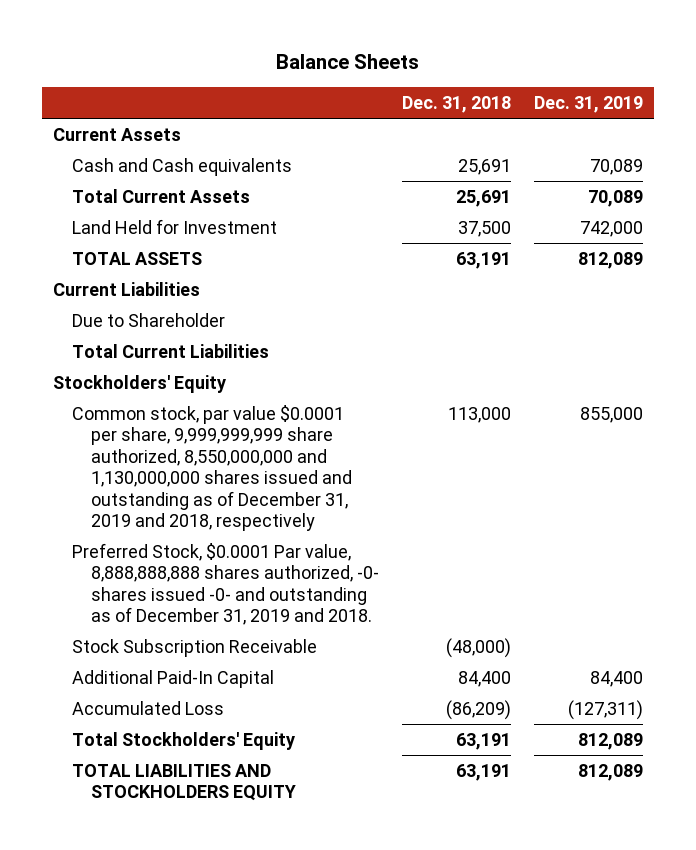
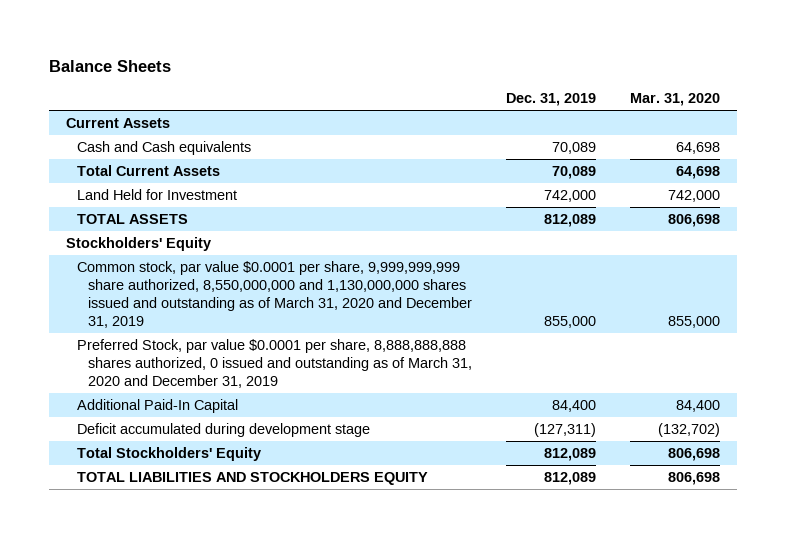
[401,95,511,113] Dec. 31, 2018 -> none
none -> [629,93,720,107] Mar. 31, 2020
[52,281,200,296] Current Liabilities -> none
[72,312,226,327] Due to Shareholder -> none
[72,343,270,358] Total Current Liabilities -> none
[72,638,318,657] Stock Subscription Receivable -> none
[72,404,353,532] Common stock, par value $0.0001 per share, 9,999,999,999 share authorized, 8,550,000,000 and 1,130,000,000 shares issued and outstanding as of December 31, 2019 and 2018, respectively -> [76,260,472,329] Common stock, par value $0.0001 per share, 9,999,999,999 share authorized, 8,550,000,000 and 1,130,000,000 shares issued and outstanding as of March 31, 2020 and December 31, 2019
[72,542,380,626] Preferred Stock, $0.0001 Par value, 8,888,888,888 shares authorized, -0- shares issued -0- and outstanding as of December 31, 2019 and 2018. -> [76,338,472,389] Preferred Stock, par value $0.0001 per share, 8,888,888,888 shares authorized, 0 issued and outstanding as of March 31, 2020 and December 31, 2019
[72,700,225,715] Accumulated Loss -> [76,422,370,437] Deficit accumulated during development stage

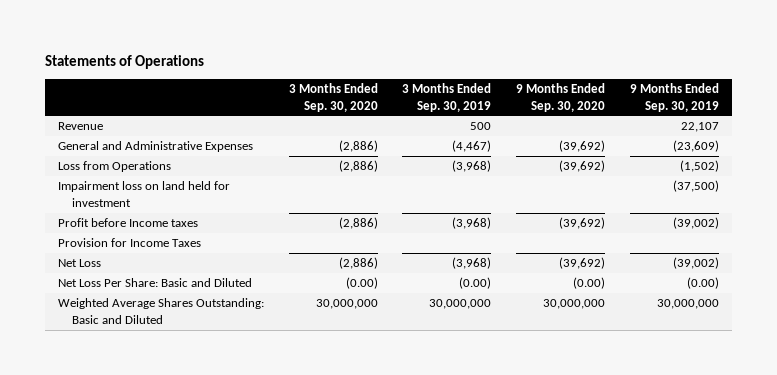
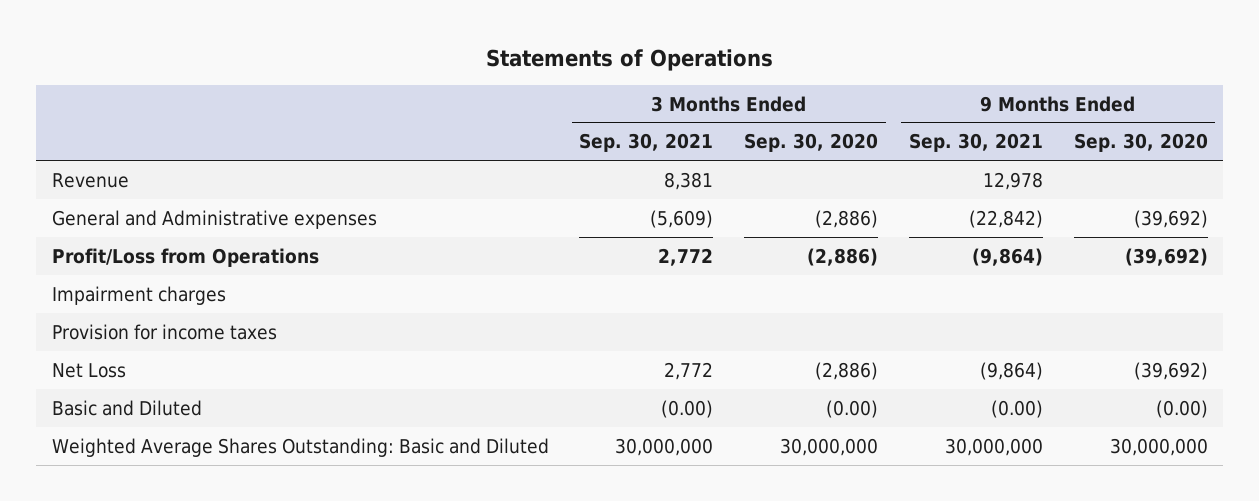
[402,83,492,112] 3 Months Ended Sep. 30, 2019 -> none
[630,83,720,112] 9 Months Ended Sep. 30, 2019 -> none
none -> [579,133,714,153] Sep. 30, 2021
none -> [908,133,1043,153] Sep. 30, 2021
[57,181,230,207] Impairment loss on land held for investment -> none
[57,218,198,228] Profit before Income taxes -> none
[57,141,253,153] General and Administrative Expenses -> [51,209,377,229] General and Administrative expenses
[57,161,171,173] Loss from Operations -> [51,247,319,267] Profit/Loss from Operations
none -> [51,285,226,305] Impairment charges
[57,238,201,248] Provision for Income Taxes -> [51,323,277,340] Provision for income taxes
[57,278,252,288] Net Loss Per Share: Basic and Diluted -> [51,399,202,416] Basic and Diluted

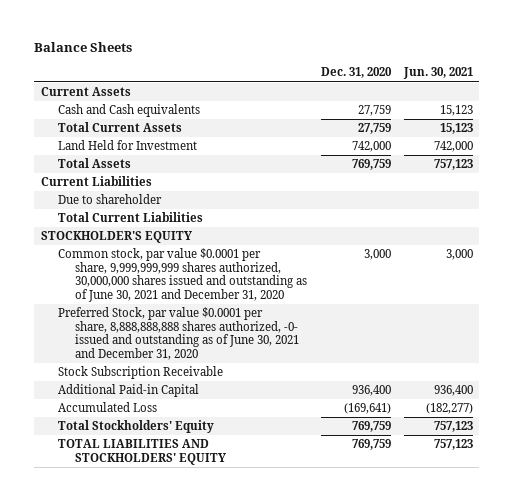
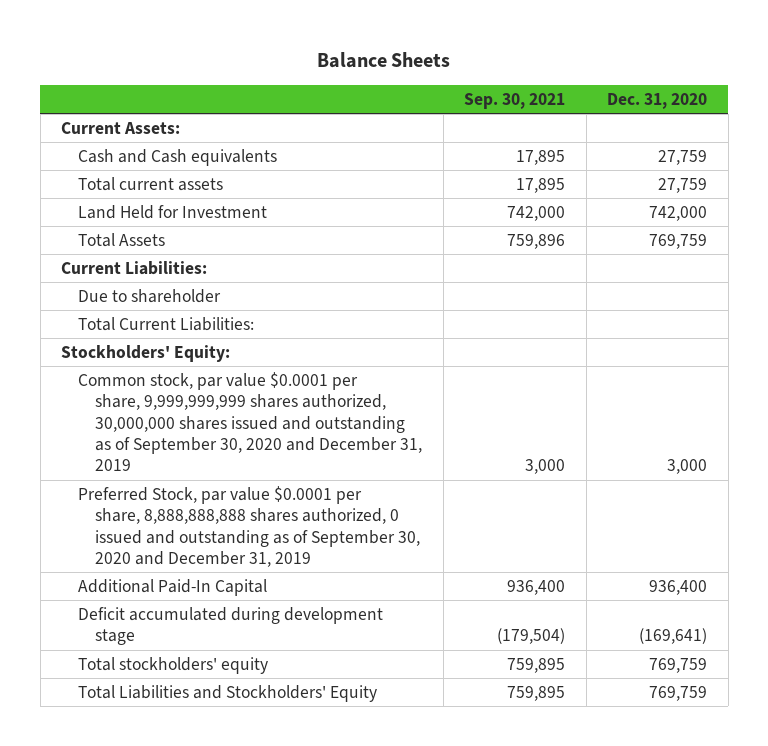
[402,67,473,80] Jun. 30, 2021 -> none
none -> [464,92,566,109] Sep. 30, 2021
[41,87,132,97] Current Assets -> [61,121,181,134] Current Assets:
[58,122,183,133] Total Current Assets -> [78,176,224,191] Total current assets
[41,176,153,187] Current Liabilities -> [61,260,208,275] Current Liabilities:
[58,366,224,380] Stock Subscription Receivable -> none
[58,212,204,223] Total Current Liabilities -> [78,316,255,331] Total Current Liabilities:
[41,231,193,244] STOCKHOLDER'S EQUITY -> [61,344,231,362] Stockholders' Equity:
[58,248,308,302] Common stock, par value $0.0001 per share, 9,999,999,999 shares authorized, 30,000,000 shares issued and outstanding as of June 30, 2021 and December 31, 2020 -> [78,371,423,472] Common stock, par value $0.0001 per share, 9,999,999,999 shares authorized, 30,000,000 shares issued and outstanding as of September 30, 2020 and December 31, 2019
[58,307,300,360] Preferred Stock, par value $0.0001 per share, 8,888,888,888 shares authorized, -0- issued and outstanding as of June 30, 2021 and December 31, 2020 -> [78,485,421,567] Preferred Stock, par value $0.0001 per share, 8,888,888,888 shares authorized, 0 issued and outstanding as of September 30, 2020 and December 31, 2019
[58,384,200,398] Additional Paid-in Capital -> [78,578,268,596] Additional Paid-In Capital
[58,402,158,413] Accumulated Loss -> [78,606,384,646] Deficit accumulated during development stage
[58,420,215,434] Total Stockholders' Equity -> [78,656,269,674] Total stockholders' equity
[58,439,227,465] TOTAL LIABILITIES AND STOCKHOLDERS' EQUITY -> [78,684,378,702] Total Liabilities and Stockholders' Equity

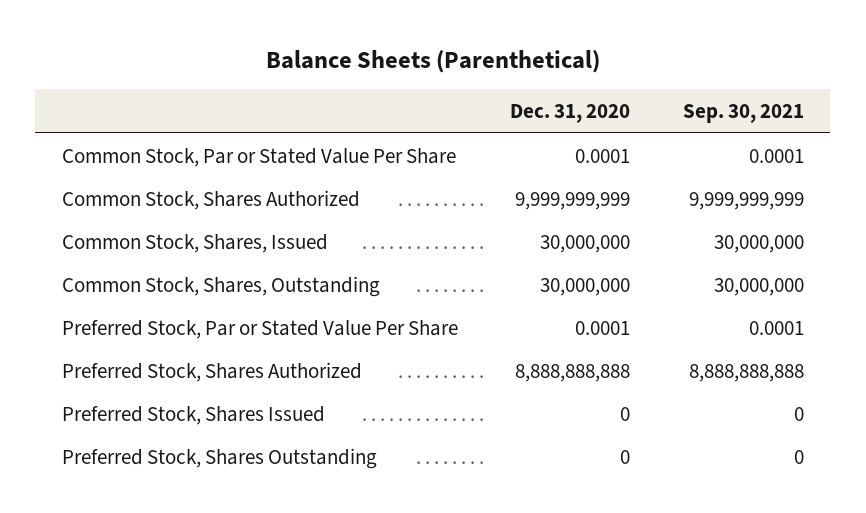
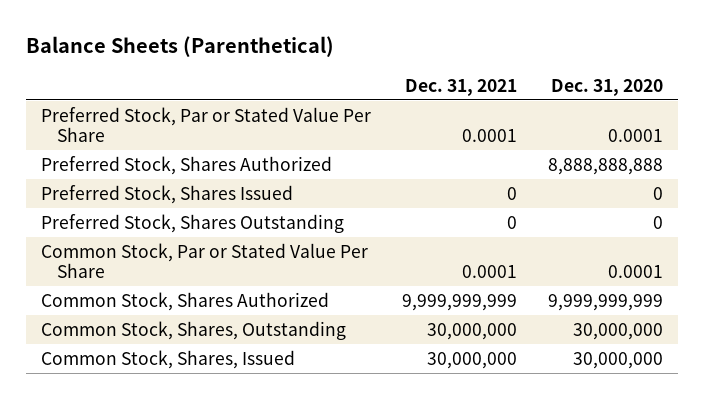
[682,104,804,124] Sep. 30, 2021 -> none
none -> [405,78,518,96] Dec. 31, 2021
[61,147,456,167] Common Stock, Par or Stated Value Per Share -> [41,242,369,279] Common Stock, Par or Stated Value Per Share
[61,189,360,210] Common Stock, Shares Authorized -> [41,291,330,311] Common Stock, Shares Authorized
[61,275,380,297] Common Stock, Shares, Outstanding -> [41,320,347,340] Common Stock, Shares, Outstanding
[61,233,328,253] Common Stock, Shares, Issued -> [41,349,296,369] Common Stock, Shares, Issued

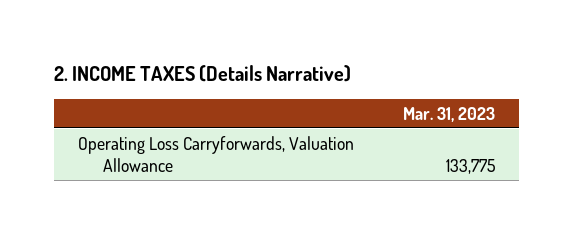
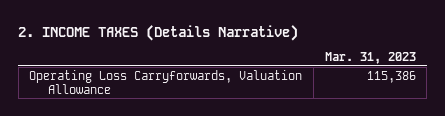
[445,158,495,174] 133,775 -> [366,70,416,83] 115,386

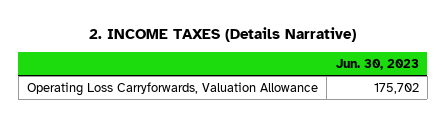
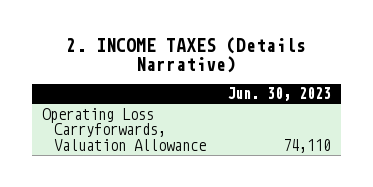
[373,83,419,95] 175,702 -> [282,139,331,154] 74,110

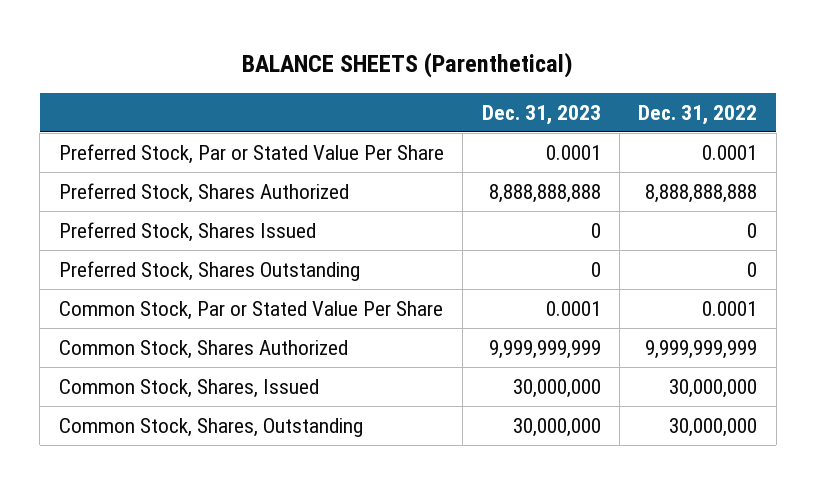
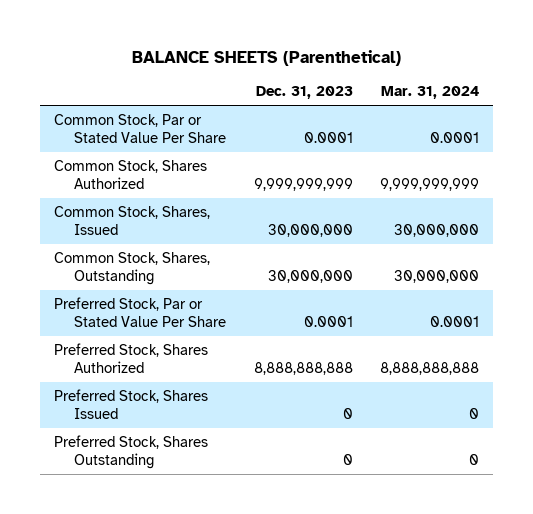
[638,104,758,125] Dec. 31, 2022 -> none
none -> [381,86,480,100] Mar. 31, 2024
[58,143,444,164] Preferred Stock, Par or Stated Value Per Share -> [53,296,227,328] Preferred Stock, Par or Stated Value Per Share
[58,182,349,203] Preferred Stock, Shares Authorized -> [53,342,208,374] Preferred Stock, Shares Authorized
[58,221,316,242] Preferred Stock, Shares Issued -> [53,388,208,420] Preferred Stock, Shares Issued
[58,260,360,281] Preferred Stock, Shares Outstanding -> [53,434,208,470] Preferred Stock, Shares Outstanding

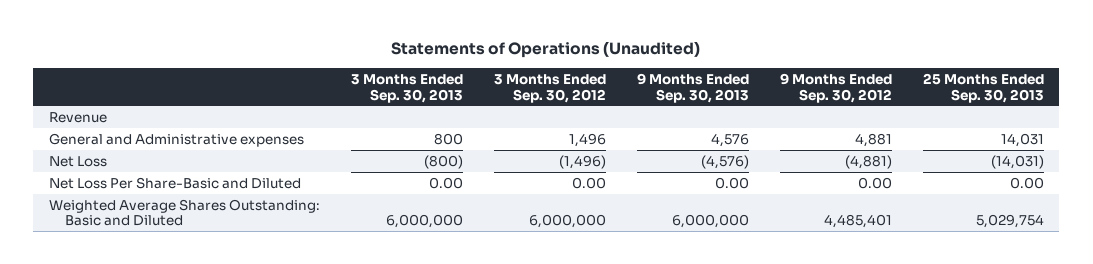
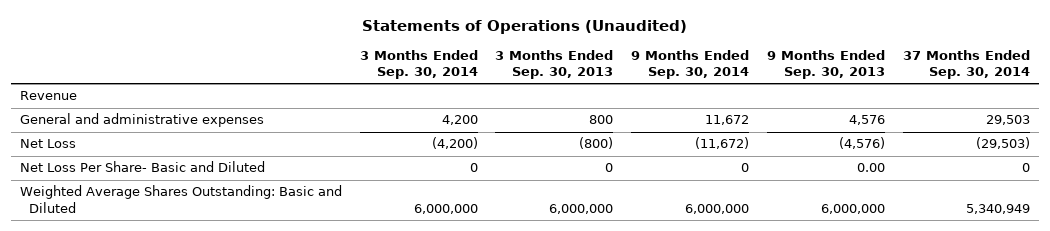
[493,73,606,103] 3 Months Ended Sep. 30, 2012 -> none
[779,72,892,103] 9 Months Ended Sep. 30, 2012 -> none
[922,72,1044,103] 25 Months Ended Sep. 30, 2013 -> none
none -> [359,49,478,80] 3 Months Ended Sep. 30, 2014
none -> [631,49,750,80] 9 Months Ended Sep. 30, 2014
none -> [902,49,1030,80] 37 Months Ended Sep. 30, 2014
[48,132,304,147] General and Administrative expenses -> [19,113,264,128] General and administrative expenses
[48,176,301,189] Net Loss Per Share-Basic and Diluted -> [19,161,265,173] Net Loss Per Share- Basic and Diluted
[428,176,463,189] 0.00 -> [605,163,614,173] 0

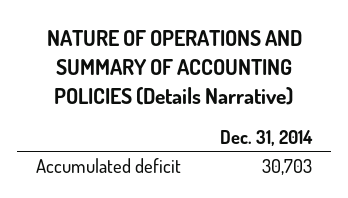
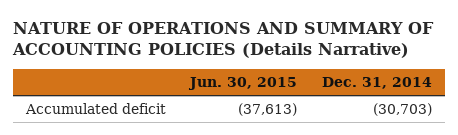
none -> [188,76,298,90] Jun. 30, 2015
[262,159,313,176] 30,703 -> [373,103,433,117] (30,703)

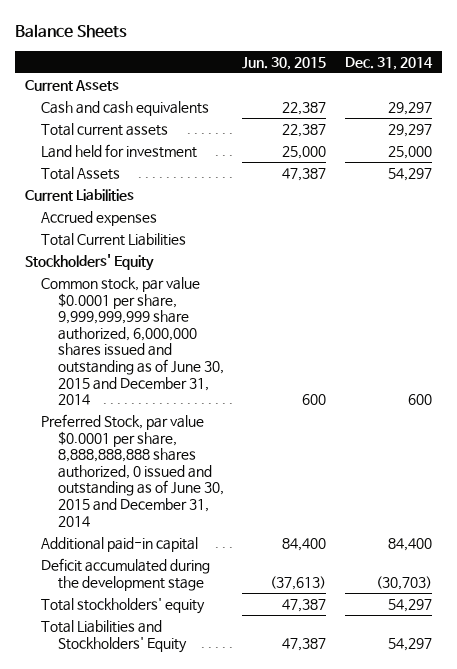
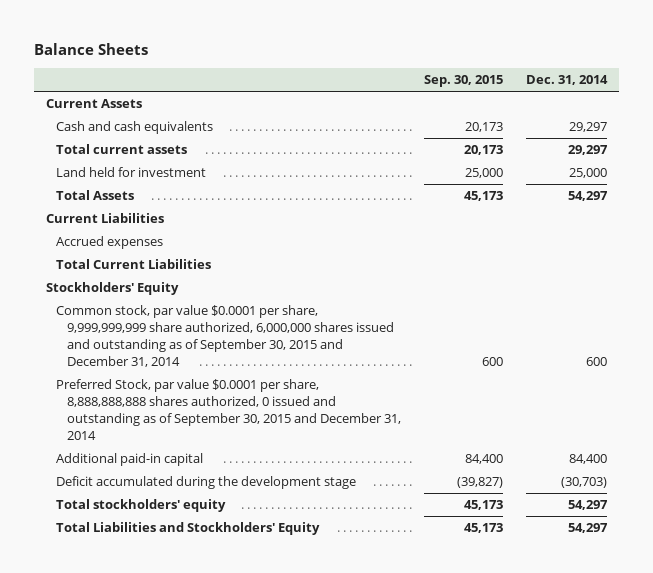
[242,56,327,70] Jun. 30, 2015 -> none
none -> [423,74,503,87] Sep. 30, 2015
[41,277,224,406] Common stock, par value $0.0001 per share, 9,999,999,999 share authorized, 6,000,000 shares issued and outstanding as of June 30, 2015 and December 31, 2014 -> [56,305,394,368] Common stock, par value $0.0001 per share, 9,999,999,999 share authorized, 6,000,000 shares issued and outstanding as of September 30, 2015 and December 31, 2014
[41,414,224,527] Preferred Stock, par value $0.0001 per share, 8,888,888,888 shares authorized, 0 issued and outstanding as of June 30, 2015 and December 31, 2014 -> [56,379,401,441] Preferred Stock, par value $0.0001 per share, 8,888,888,888 shares authorized, 0 issued and outstanding as of September 30, 2015 and December 31, 2014

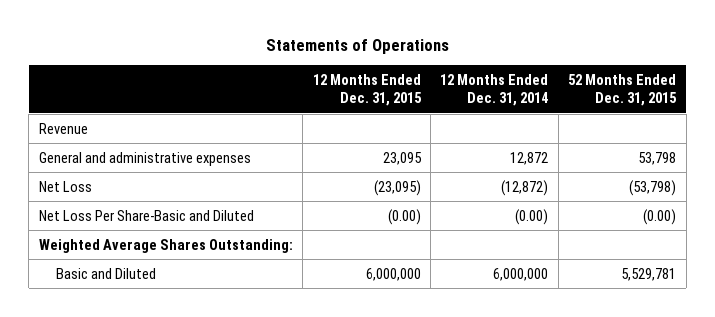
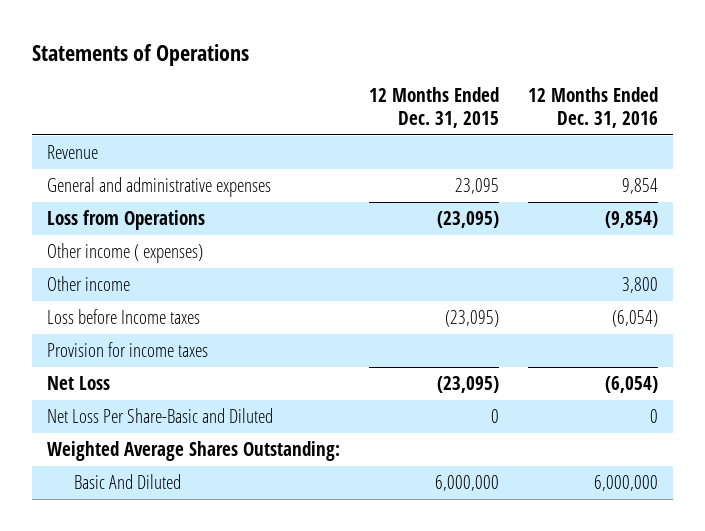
[440,74,549,107] 12 Months Ended Dec. 31, 2014 -> none
[568,74,678,107] 52 Months Ended Dec. 31, 2015 -> none
none -> [528,87,659,128] 12 Months Ended Dec. 31, 2016
none -> [46,209,205,230] Loss from Operations
none -> [46,242,203,263] Other income ( expenses)
none -> [46,275,130,291] Other income
none -> [46,308,200,324] Loss before Income taxes
none -> [46,341,208,357] Provision for income taxes
[387,208,421,225] (0.00) -> [491,408,500,423] 0
[56,267,157,279] Basic and Diluted -> [74,473,182,489] Basic And Diluted

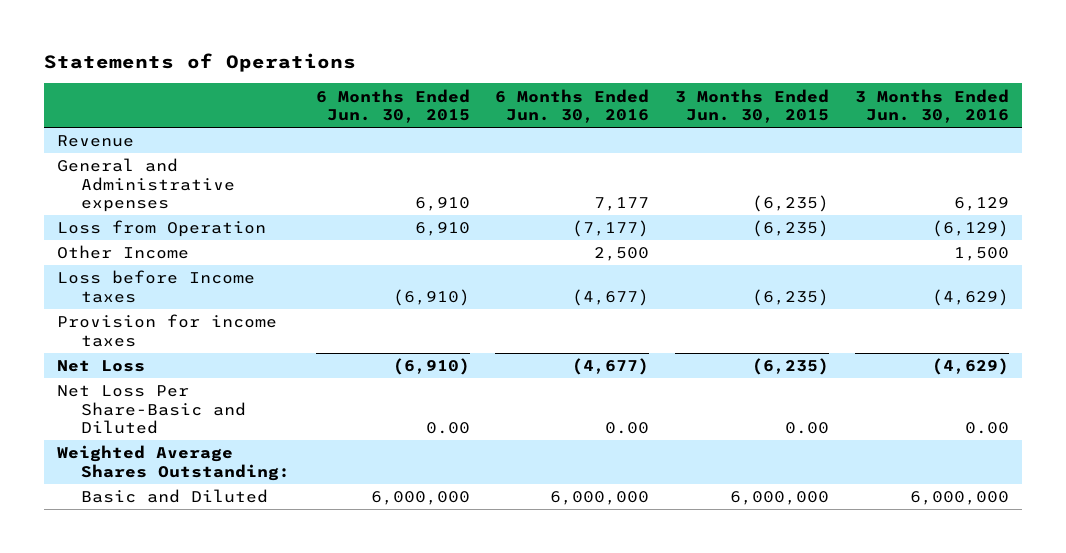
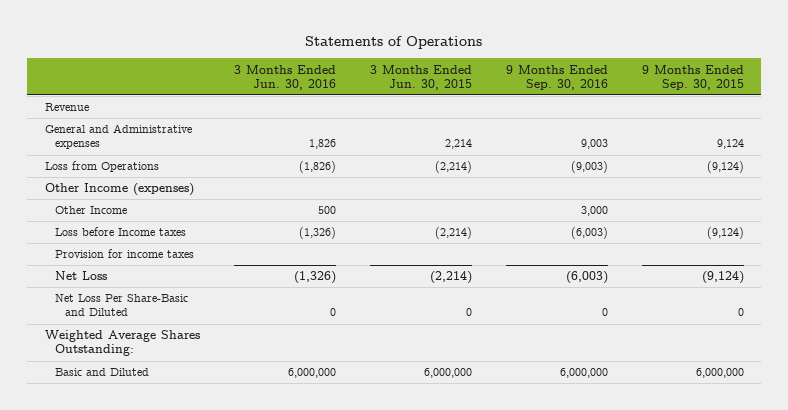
[315,88,470,123] 6 Months Ended Jun. 30, 2015 -> none
[495,88,650,123] 6 Months Ended Jun. 30, 2016 -> none
none -> [505,64,608,90] 9 Months Ended Sep. 30, 2016
none -> [641,64,744,90] 9 Months Ended Sep. 30, 2015
[752,194,830,212] (6,235) -> [444,139,472,150] 2,214
[953,196,1009,211] 6,129 -> [308,139,336,150] 1,826
[56,220,266,238] Loss from Operation -> [44,161,159,173] Loss from Operations
[752,220,830,238] (6,235) -> [434,161,472,174] (2,214)
[931,220,1009,238] (6,129) -> [298,161,336,174] (1,826)
none -> [44,183,194,197] Other Income (expenses)
[953,247,1009,262] 1,500 -> [317,206,336,215] 500
[752,288,830,306] (6,235) -> [434,227,472,240] (2,214)
[931,288,1009,306] (4,629) -> [298,227,336,240] (1,326)
[752,358,830,376] (6,235) -> [429,271,472,285] (2,214)
[931,358,1009,376] (4,629) -> [293,271,336,285] (1,326)
[785,421,830,434] 0.00 -> [465,308,472,317] 0
[964,421,1009,434] 0.00 -> [329,308,336,317] 0

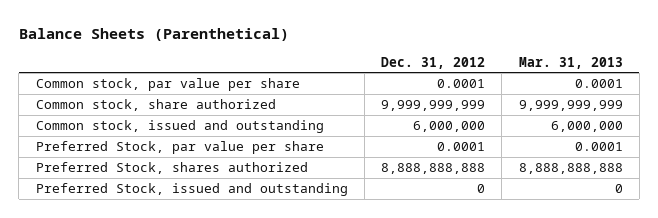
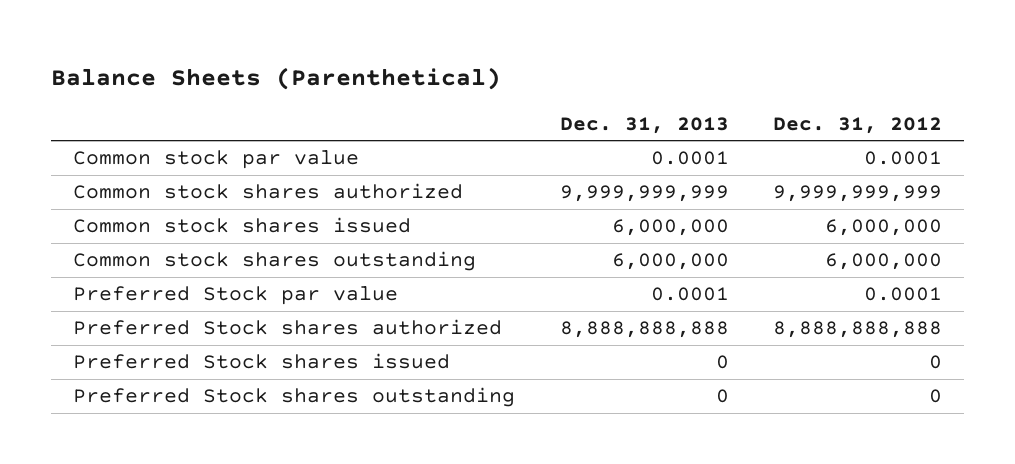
[518,56,623,69] Mar. 31, 2013 -> none
none -> [559,116,729,134] Dec. 31, 2013
[35,77,300,91] Common stock, par value per share -> [73,150,360,170] Common stock par value
[35,98,276,111] Common stock, share authorized -> [73,183,464,200] Common stock shares authorized
[35,119,324,133] Common stock, issued and outstanding -> [73,217,412,234] Common stock shares issued
none -> [73,251,477,272] Common stock shares outstanding
[35,140,324,154] Preferred Stock, par value per share -> [73,286,399,306] Preferred Stock par value
[35,161,308,174] Preferred Stock, shares authorized -> [73,319,503,336] Preferred Stock shares authorized
[35,182,348,196] Preferred Stock, issued and outstanding -> [73,353,451,370] Preferred Stock shares issued
none -> [73,387,516,408] Preferred Stock shares outstanding

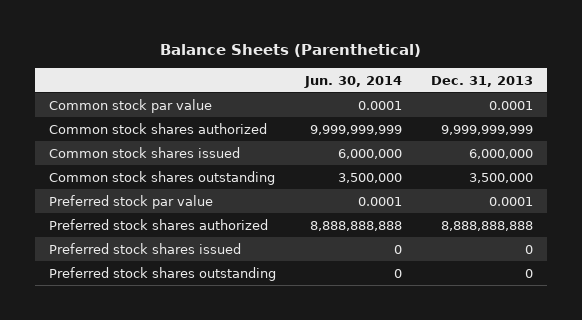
[773,116,943,134] Dec. 31, 2012 -> none
none -> [303,75,402,88] Jun. 30, 2014
[611,253,729,271] 6,000,000 -> [468,172,533,183] 3,500,000
[73,286,399,306] Preferred Stock par value -> [48,194,213,209] Preferred stock par value
[73,319,503,336] Preferred Stock shares authorized -> [48,218,268,230] Preferred stock shares authorized
[73,353,451,370] Preferred Stock shares issued -> [48,242,241,254] Preferred stock shares issued
[73,387,516,408] Preferred Stock shares outstanding -> [48,266,276,281] Preferred stock shares outstanding

